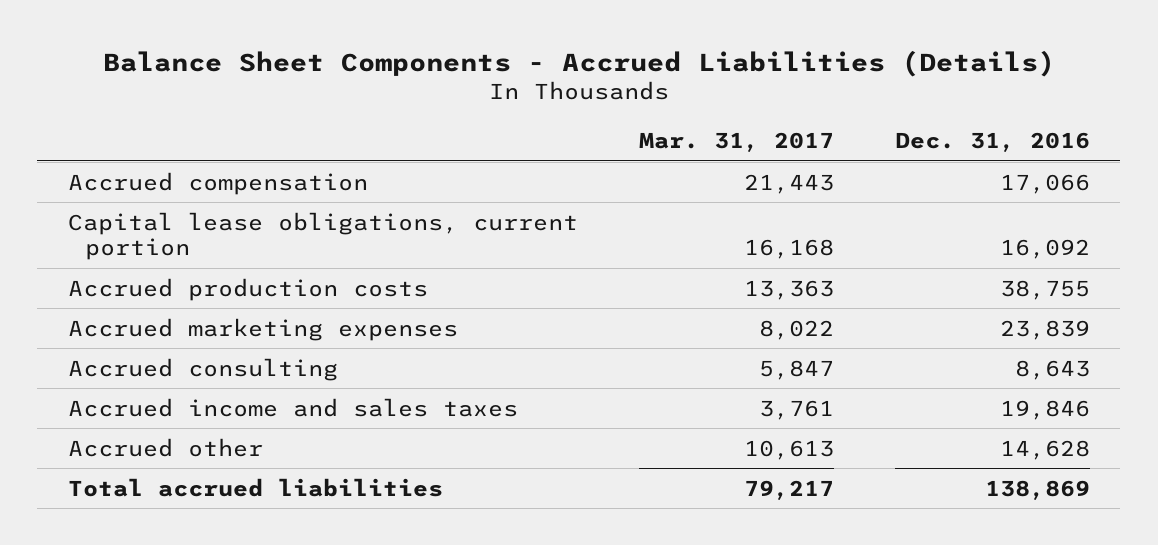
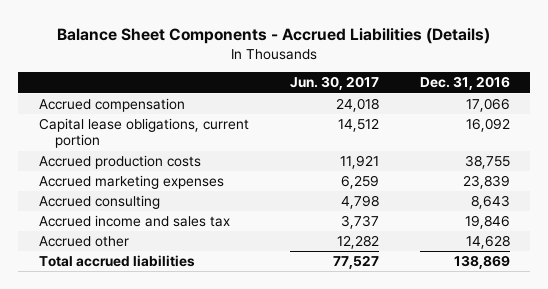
[638,132,834,153] Mar. 31, 2017 -> none
none -> [289,76,379,91] Jun. 30, 2017
[67,397,518,417] Accrued income and sales taxes -> [38,214,230,227] Accrued income and sales tax

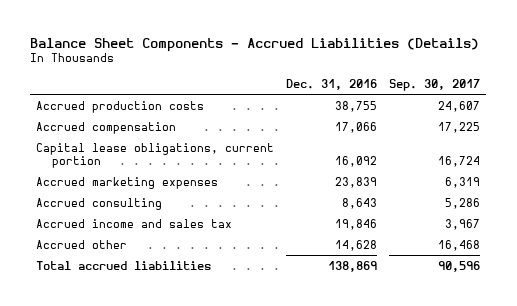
[289,76,379,91] Jun. 30, 2017 -> none
none -> [389,78,481,91] Sep. 30, 2017
[38,154,201,169] Accrued production costs -> [36,100,205,113] Accrued production costs

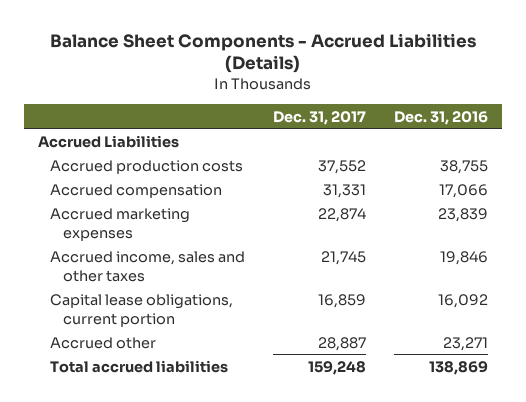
[389,78,481,91] Sep. 30, 2017 -> none
none -> [273,110,367,125] Dec. 31, 2017
none -> [37,134,179,148] Accrued Liabilities
[36,197,163,210] Accrued consulting -> none
[36,218,233,228] Accrued income and sales tax -> [50,250,246,282] Accrued income, sales and other taxes
[36,142,275,168] Capital lease obligations, current portion -> [50,293,234,327] Capital lease obligations, current portion
[335,239,378,251] 14,628 -> [443,336,489,351] 23,271

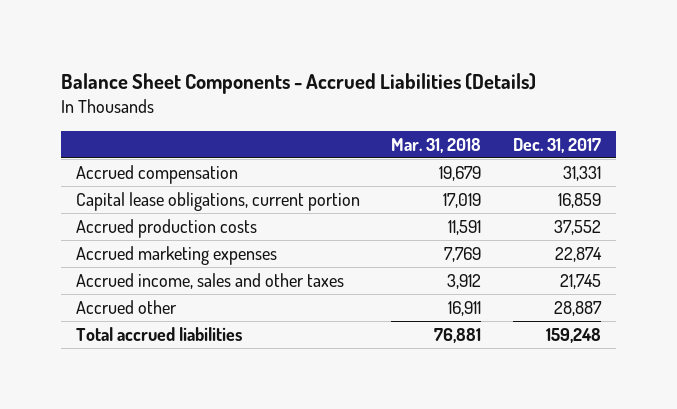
[394,110,489,125] Dec. 31, 2016 -> none
none -> [391,138,482,154] Mar. 31, 2018
[37,134,179,148] Accrued Liabilities -> none
[50,293,234,327] Capital lease obligations, current portion -> [76,192,361,212] Capital lease obligations, current portion
[50,159,244,174] Accrued production costs -> [76,219,258,239] Accrued production costs

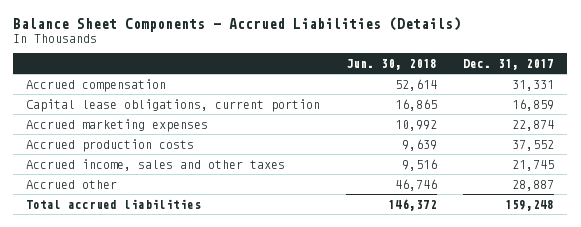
[391,138,482,154] Mar. 31, 2018 -> none
none -> [346,58,438,70] Jun. 30, 2018
[76,219,258,239] Accrued production costs -> [26,138,195,152] Accrued production costs

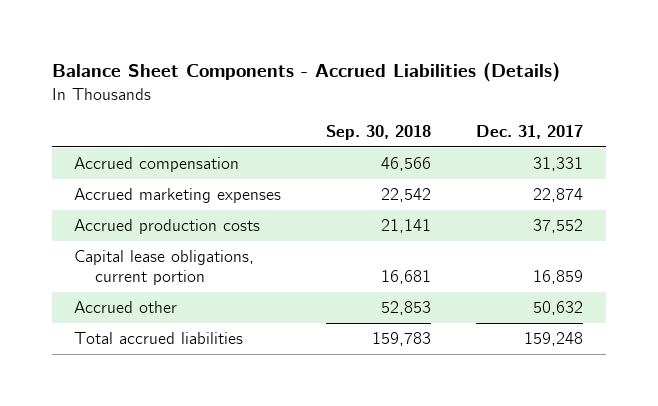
[346,58,438,70] Jun. 30, 2018 -> none
none -> [326,125,432,141] Sep. 30, 2018
[26,158,286,171] Accrued income, sales and other taxes -> none
[26,98,321,112] Capital lease obligations, current portion -> [74,250,255,286] Capital lease obligations, current portion
[512,179,555,191] 28,887 -> [533,301,584,316] 50,632

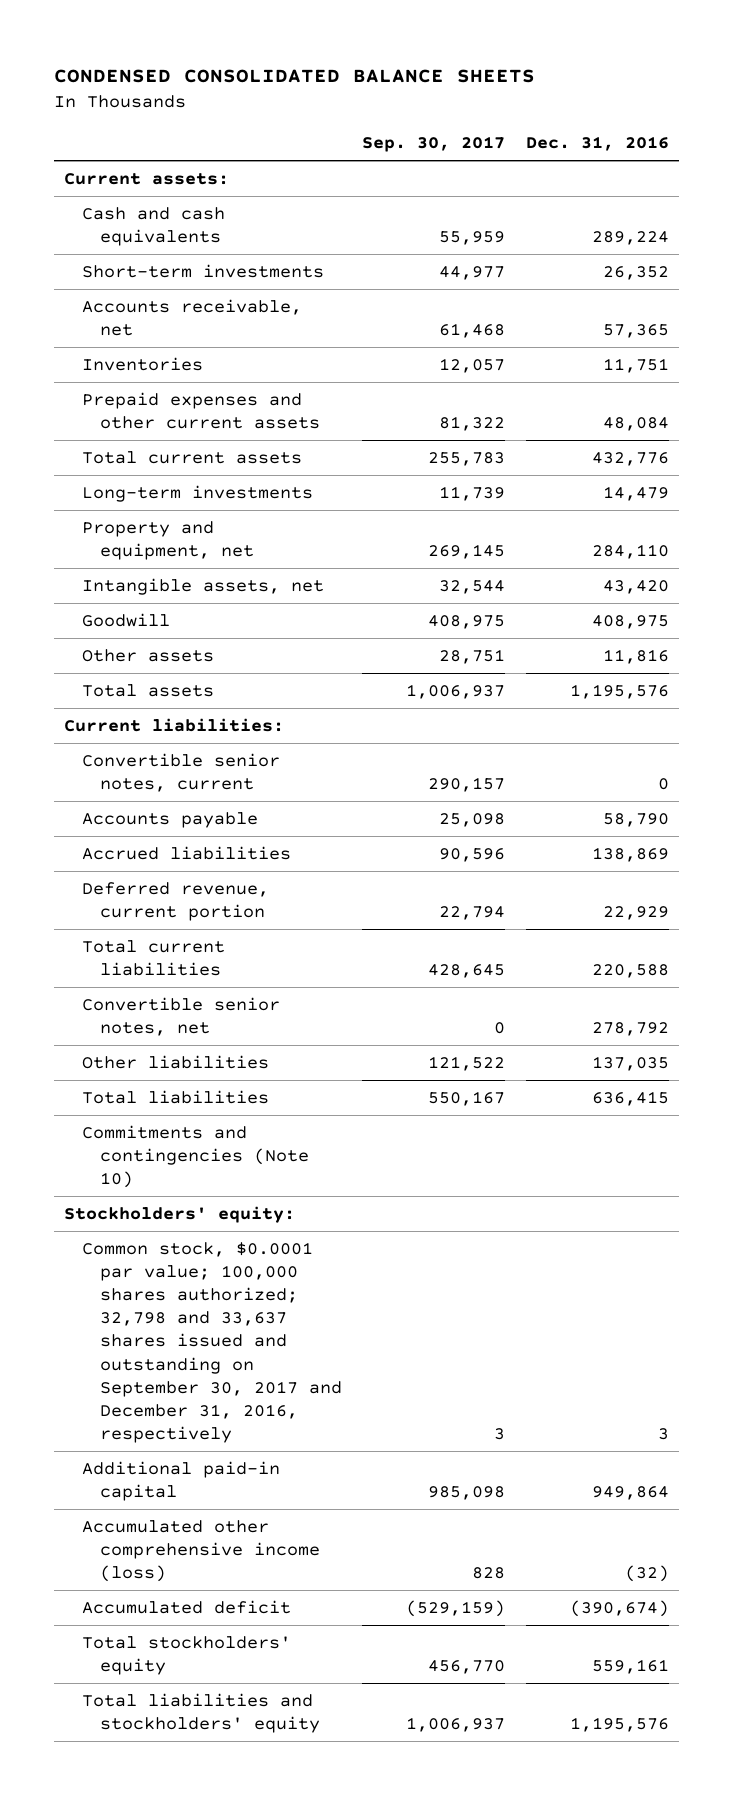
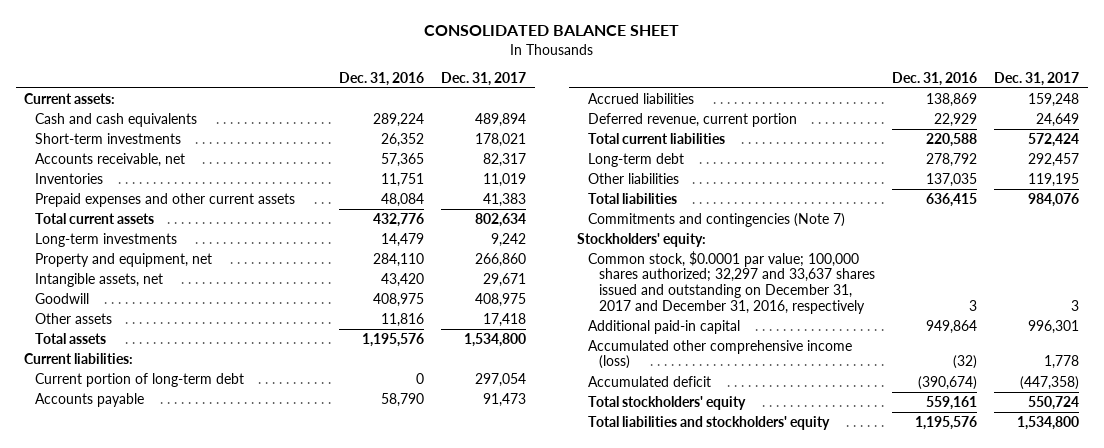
[54,69,536,84] CONDENSED CONSOLIDATED BALANCE SHEETS -> [423,25,679,37] CONSOLIDATED BALANCE SHEET
[362,136,506,153] Sep. 30, 2017 -> none
none -> [441,71,527,86] Dec. 31, 2017
[82,752,281,793] Convertible senior notes, current -> none
none -> [35,372,245,387] Current portion of long-term debt
[82,996,281,1037] Convertible senior notes, net -> [588,152,685,167] Long-term debt
[82,1124,309,1189] Commitments and contingencies (Note 10) -> [588,212,846,227] Commitments and contingencies (Note 7)
[82,1241,342,1443] Common stock, $0.0001 par value; 100,000 shares authorized; 32,798 and 33,637 shares issued and outstanding on September 30, 2017 and December 31, 2016, respectively -> [588,250,876,314] Common stock, $0.0001 par value; 100,000 shares authorized; 32,297 and 33,637 shares issued and outstanding on December 31, 2017 and December 31, 2016, respectively

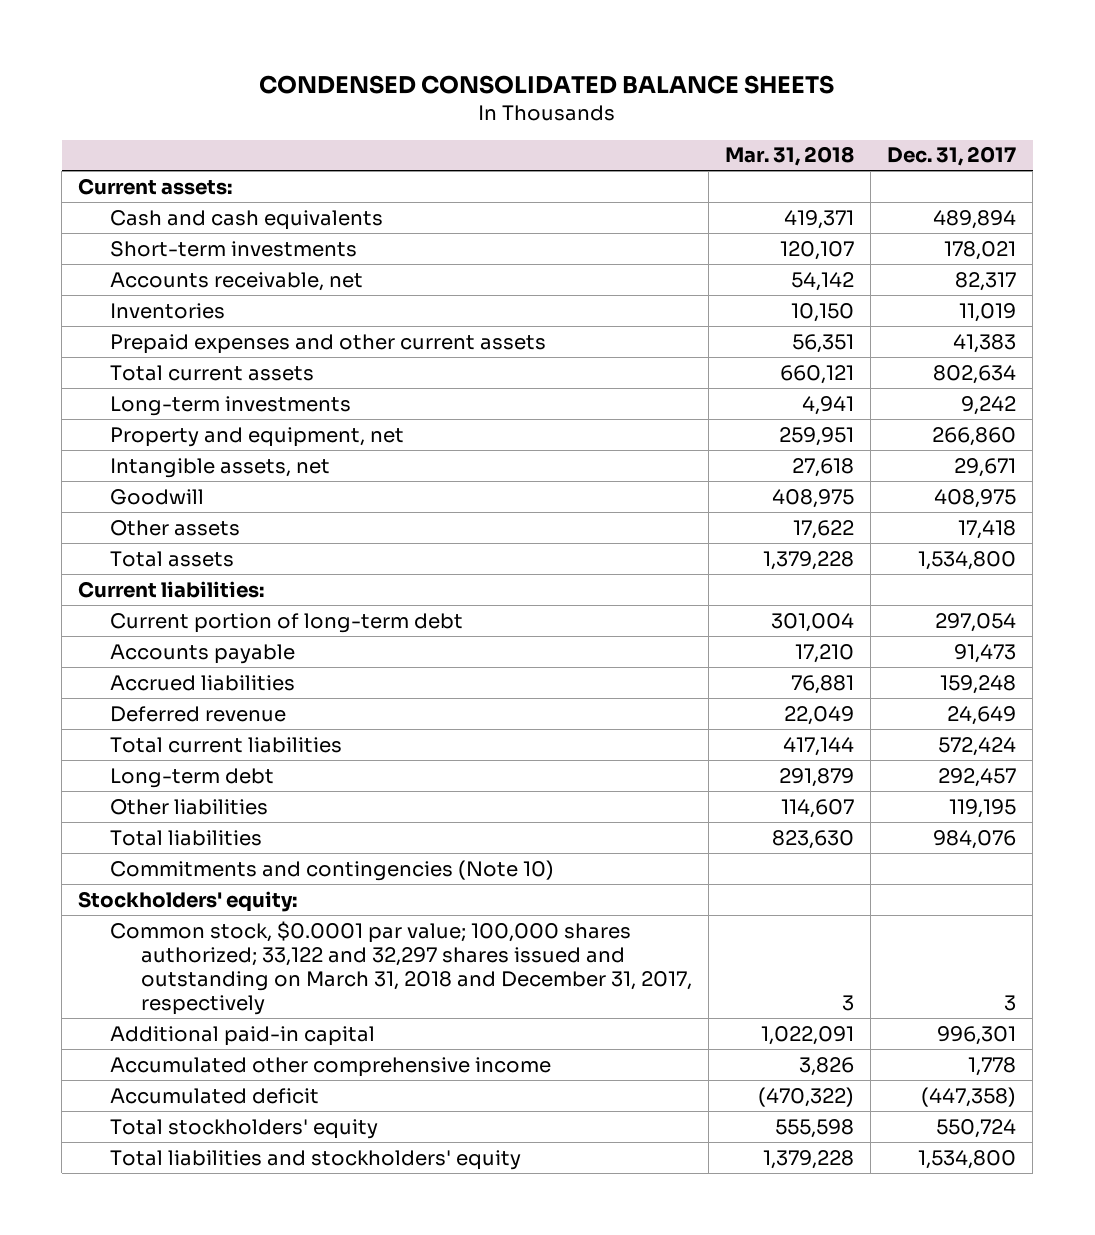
[423,25,679,37] CONSOLIDATED BALANCE SHEET -> [259,74,835,94] CONDENSED CONSOLIDATED BALANCE SHEETS
[339,71,425,86] Dec. 31, 2016 -> none
none -> [725,146,855,167] Mar. 31, 2018
[588,112,798,127] Deferred revenue, current portion -> [109,705,286,722] Deferred revenue
[588,212,846,227] Commitments and contingencies (Note 7) -> [109,859,554,881] Commitments and contingencies (Note 10)
[588,250,876,314] Common stock, $0.0001 par value; 100,000 shares authorized; 32,297 and 33,637 shares issued and outstanding on December 31, 2017 and December 31, 2016, respectively -> [109,920,693,1016] Common stock, $0.0001 par value; 100,000 shares authorized; 33,122 and 32,297 shares issued and outstanding on March 31, 2018 and December 31, 2017, respectively
[588,339,853,370] Accumulated other comprehensive income (loss) -> [109,1056,551,1077] Accumulated other comprehensive income

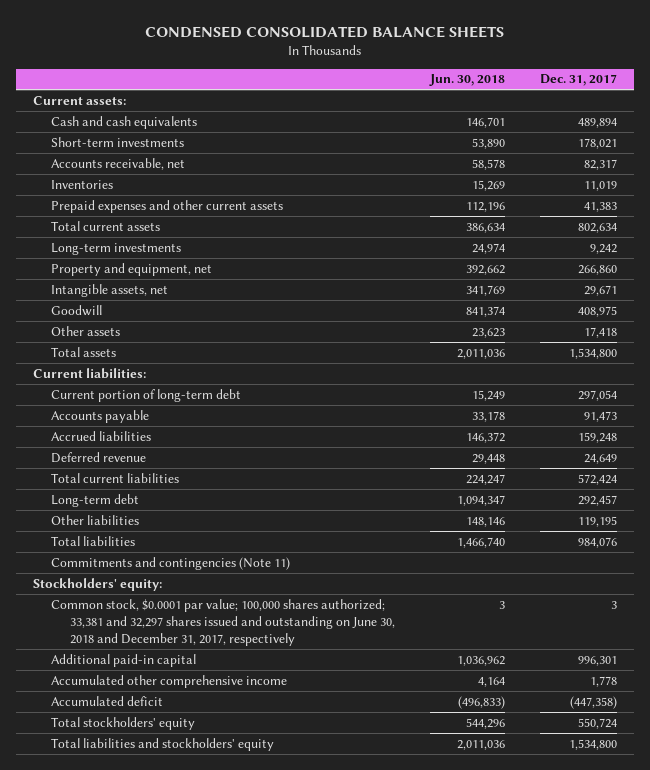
[725,146,855,167] Mar. 31, 2018 -> none
none -> [428,74,505,87] Jun. 30, 2018
[109,859,554,881] Commitments and contingencies (Note 10) -> [51,556,291,570] Commitments and contingencies (Note 11)
[109,920,693,1016] Common stock, $0.0001 par value; 100,000 shares authorized; 33,122 and 32,297 shares issued and outstanding on March 31, 2018 and December 31, 2017, respectively -> [51,598,395,646] Common stock, $0.0001 par value; 100,000 shares authorized; 33,381 and 32,297 shares issued and outstanding on June 30, 2018 and December 31, 2017, respectively

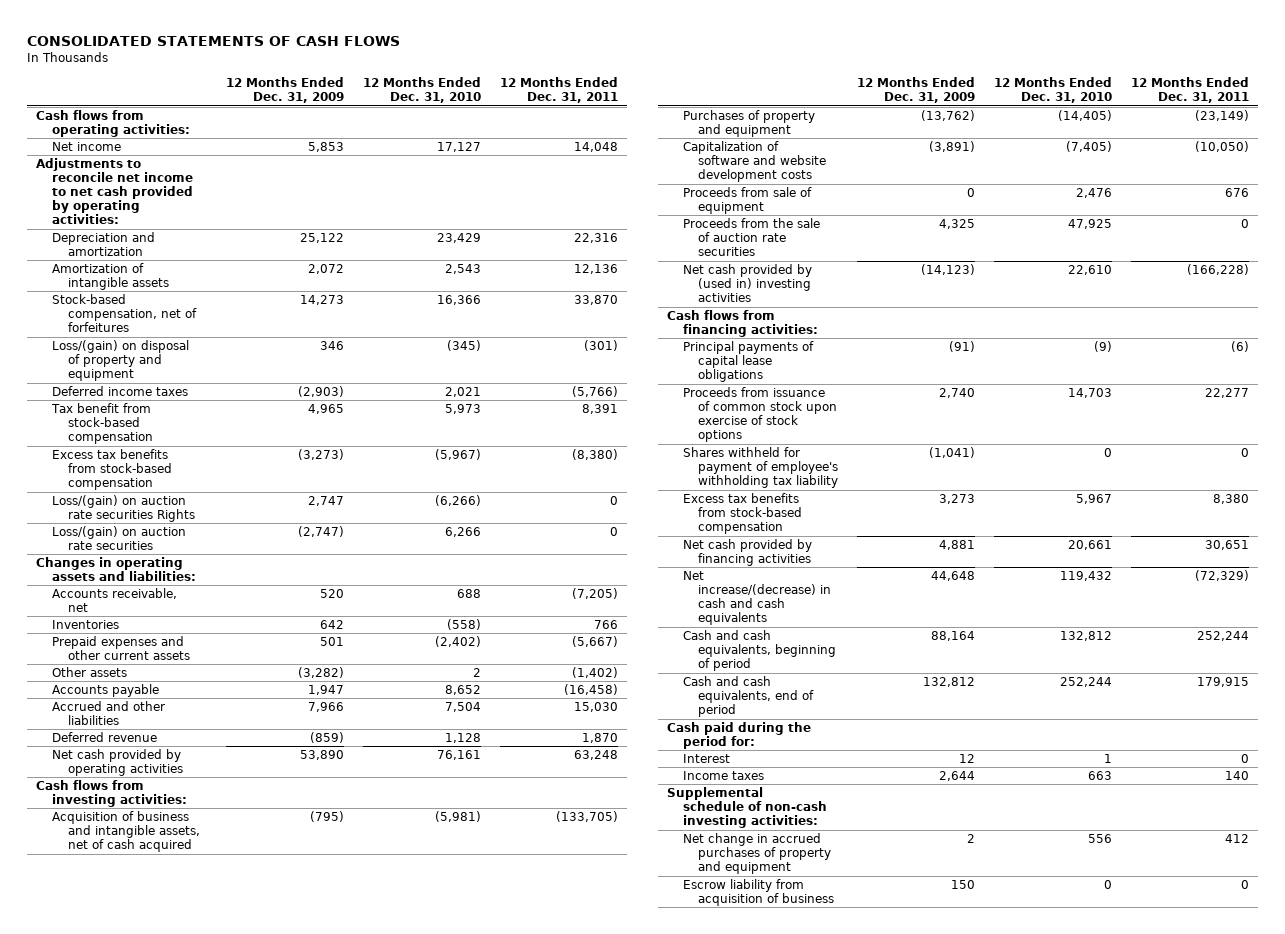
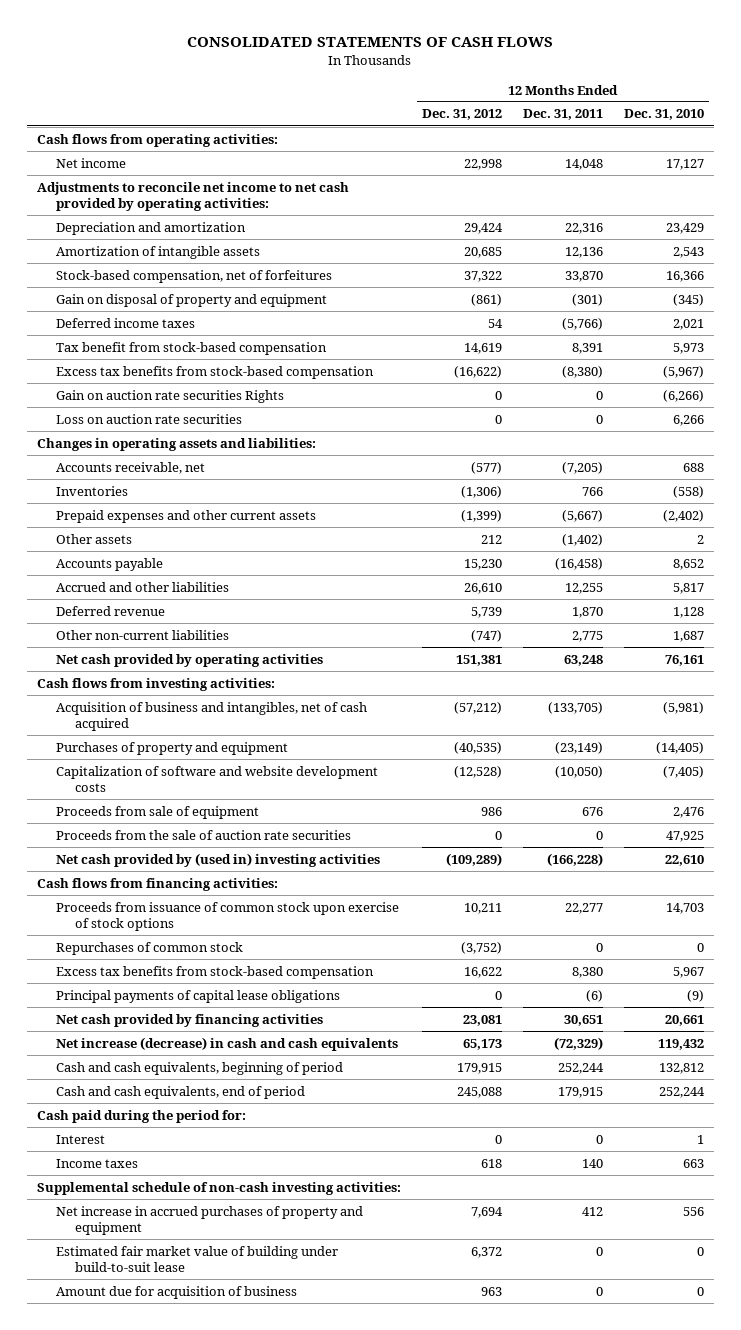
[226,77,345,104] 12 Months Ended Dec. 31, 2009 -> none
none -> [422,109,503,121] Dec. 31, 2012
[52,340,190,382] Loss/(gain) on disposal of property and equipment -> [56,293,328,307] Gain on disposal of property and equipment
[52,495,195,523] Loss/(gain) on auction rate securities Rights -> [56,389,285,403] Gain on auction rate securities Rights
[52,526,187,551] Loss/(gain) on auction rate securities -> [56,413,243,424] Loss on auction rate securities
[445,702,482,713] 7,504 -> [672,582,704,594] 5,817
[574,702,619,713] 15,030 -> [564,582,603,594] 12,255
none -> [56,629,230,640] Other non-current liabilities
[52,811,200,853] Acquisition of business and intangible assets, net of cash acquired -> [56,701,368,732] Acquisition of business and intangibles, net of cash acquired
[682,447,839,489] Shares withheld for payment of employee's withholding tax liability -> none
none -> [56,941,244,955] Repurchases of common stock
[682,341,814,383] Principal payments of capital lease obligations -> [56,989,341,1003] Principal payments of capital lease obligations
[682,571,832,626] Net increase/(decrease) in cash and cash equivalents -> [56,1036,399,1051] Net increase (decrease) in cash and cash equivalents
[682,879,835,907] Escrow liability from acquisition of business -> none
[682,833,832,875] Net change in accrued purchases of property and equipment -> [56,1205,364,1236] Net increase in accrued purchases of property and equipment
none -> [56,1245,339,1273] Estimated fair market value of building under build-to-suit lease
none -> [56,1285,298,1299] Amount due for acquisition of business

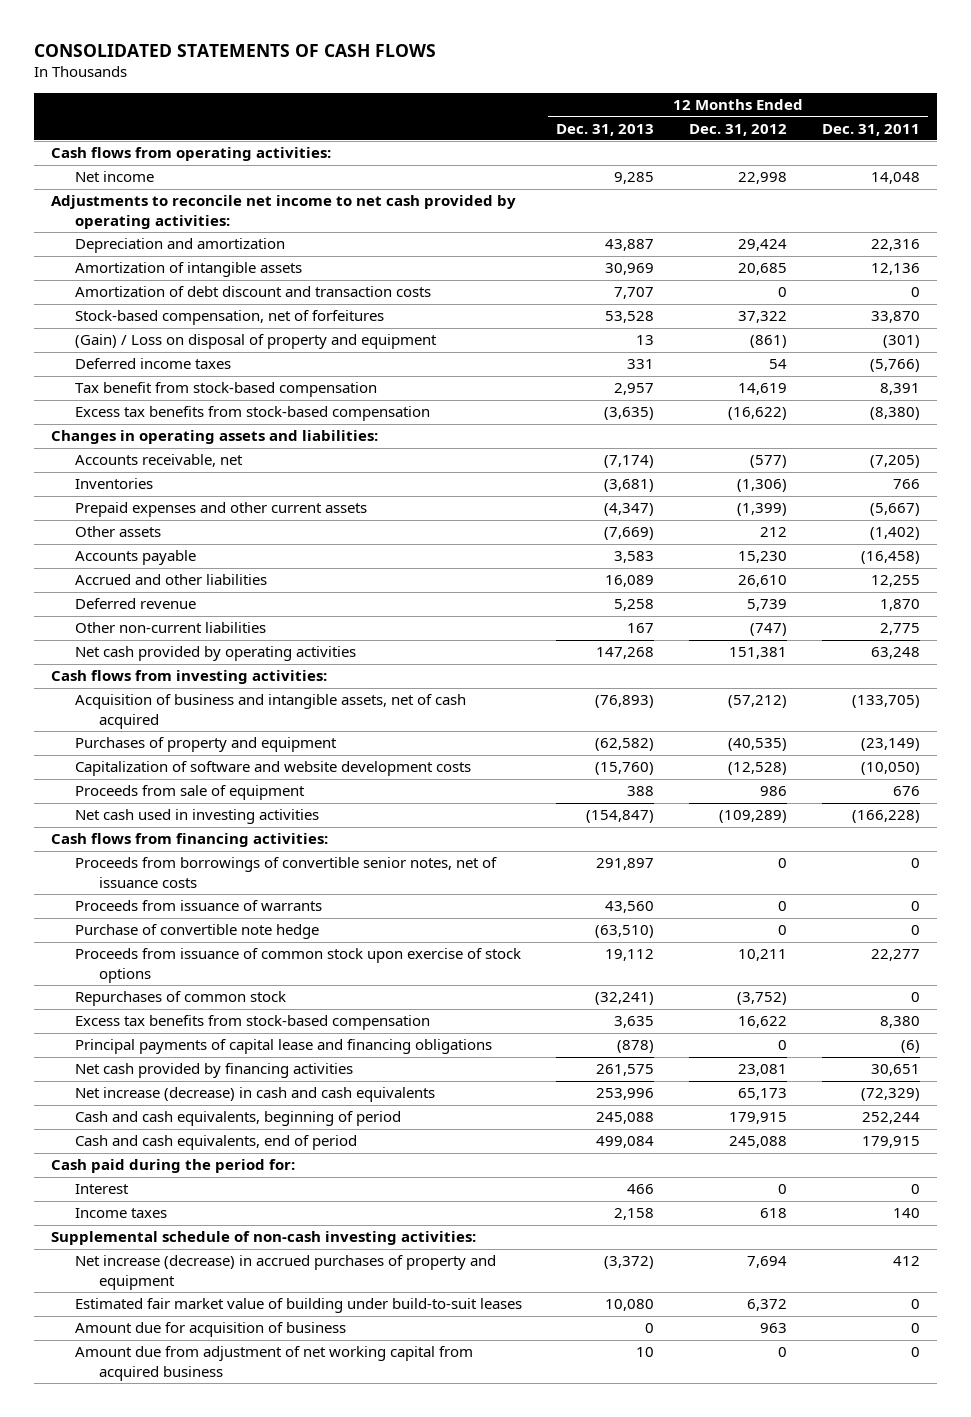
[623,109,704,121] Dec. 31, 2010 -> none
none -> [556,123,655,136] Dec. 31, 2013
none -> [74,286,431,298] Amortization of debt discount and transaction costs
[56,293,328,307] Gain on disposal of property and equipment -> [74,334,437,350] (Gain) / Loss on disposal of property and equipment
[56,389,285,403] Gain on auction rate securities Rights -> none
[56,413,243,424] Loss on auction rate securities -> none
[56,701,368,732] Acquisition of business and intangibles, net of cash acquired -> [74,694,466,729] Acquisition of business and intangible assets, net of cash acquired
[56,829,352,840] Proceeds from the sale of auction rate securities -> none
[56,852,381,867] Net cash provided by (used in) investing activities -> [74,809,319,825] Net cash used in investing activities
none -> [74,857,497,888] Proceeds from borrowings of convertible senior notes, net of issuance costs
none -> [74,900,322,912] Proceeds from issuance of warrants
none -> [74,924,319,940] Purchase of convertible note hedge
[56,989,341,1003] Principal payments of capital lease obligations -> [74,1039,492,1055] Principal payments of capital lease and financing obligations
[56,1205,364,1236] Net increase in accrued purchases of property and equipment -> [74,1255,496,1290] Net increase (decrease) in accrued purchases of property and equipment
[56,1245,339,1273] Estimated fair market value of building under build-to-suit lease -> [74,1298,522,1314] Estimated fair market value of building under build-to-suit leases
none -> [74,1346,473,1381] Amount due from adjustment of net working capital from acquired business

